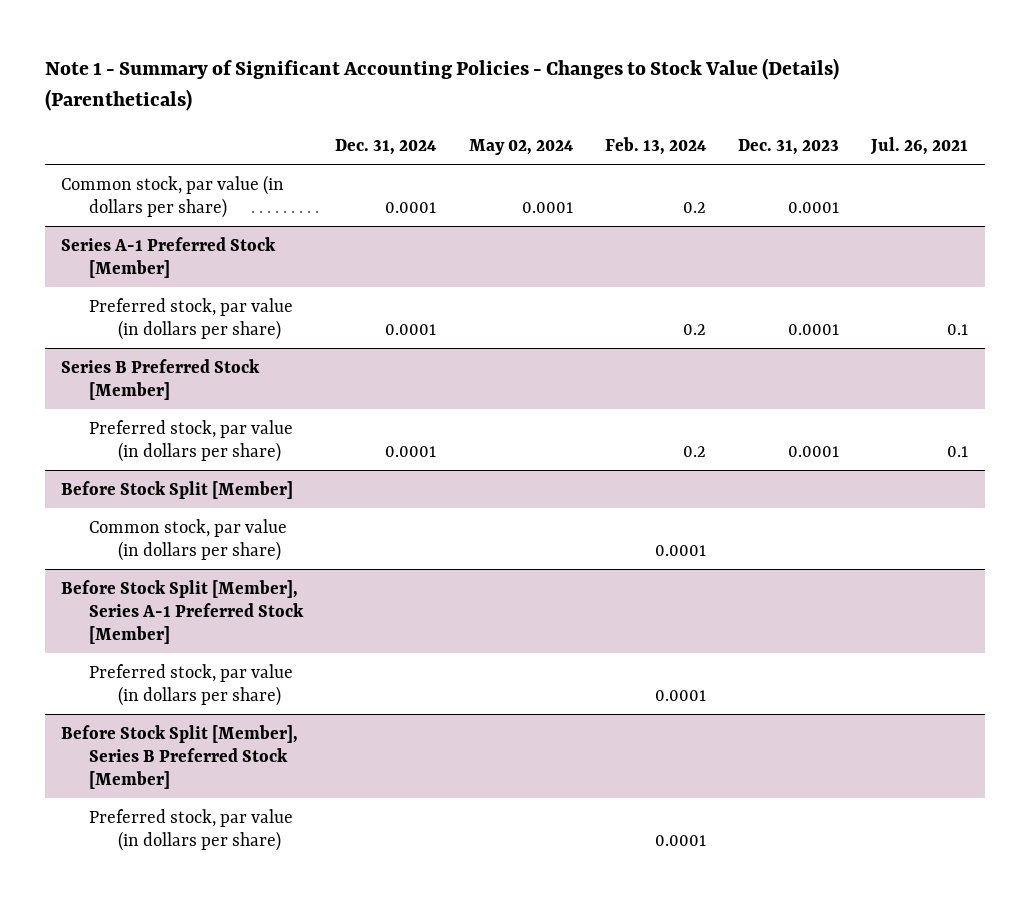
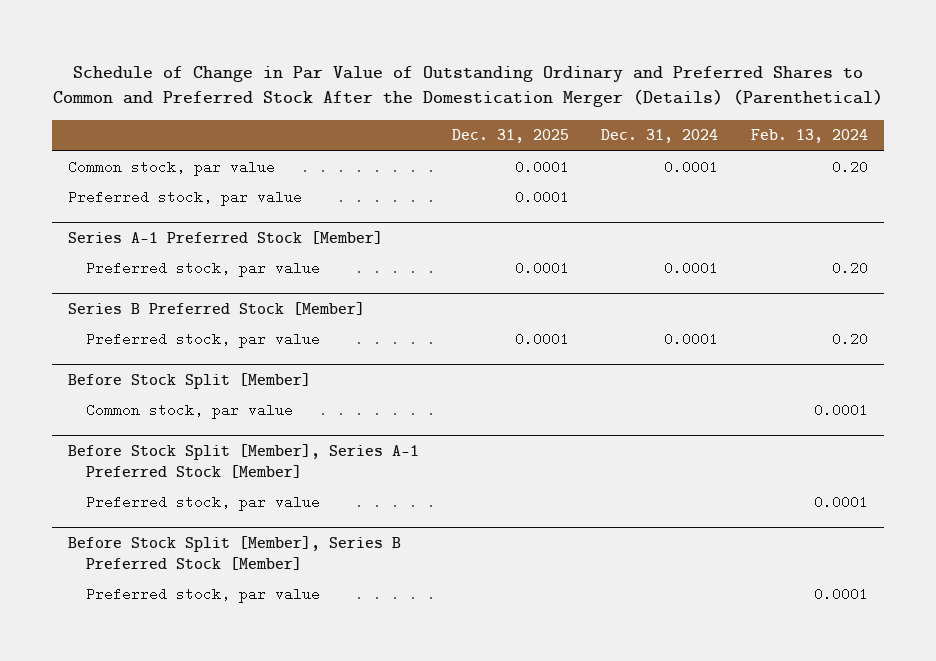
[44,58,839,112] Note 1 - Summary of Significant Accounting Policies - Changes to Stock Value (Details) (Parentheticals) -> [53,65,884,108] Schedule of Change in Par Value of Outstanding Ordinary and Preferred Shares to Common and Preferred Stock After the Domestication Merger (Details) (Parenthetical)
[468,139,573,156] May 02, 2024 -> none
[738,139,840,156] Dec. 31, 2023 -> none
[870,137,969,156] Jul. 26, 2021 -> none
none -> [451,129,569,144] Dec. 31, 2025
[60,174,284,218] Common stock, par value (in dollars per share) -> [68,160,276,177] Common stock, par value
[682,201,706,213] 0.2 -> [831,160,868,175] 0.20
none -> [68,190,303,207] Preferred stock, par value
[89,297,294,340] Preferred stock, par value (in dollars per share) -> [86,261,321,278] Preferred stock, par value
[682,323,706,335] 0.2 -> [831,261,868,276] 0.20
[89,419,294,462] Preferred stock, par value (in dollars per share) -> [86,332,321,349] Preferred stock, par value
[682,445,706,457] 0.2 -> [831,332,868,347] 0.20
[89,518,288,561] Common stock, par value (in dollars per share) -> [86,403,294,420] Common stock, par value
[89,663,294,706] Preferred stock, par value (in dollars per share) -> [86,495,321,512] Preferred stock, par value
[89,808,294,851] Preferred stock, par value (in dollars per share) -> [86,587,321,604] Preferred stock, par value

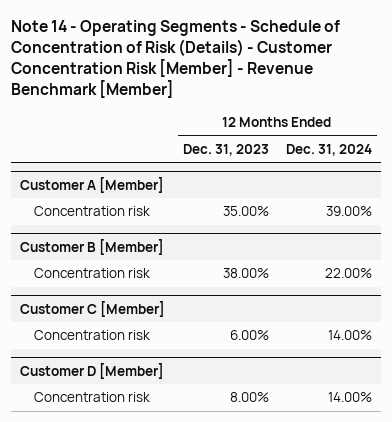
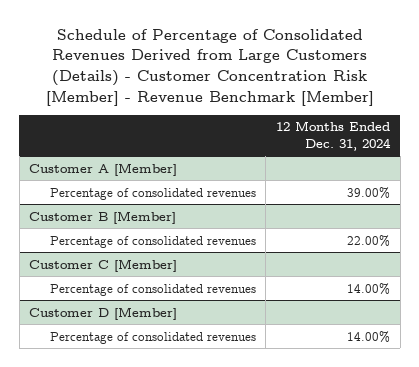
[11,20,341,98] Note 14 - Operating Segments - Schedule of Concentration of Risk (Details) - Customer Concentration Risk [Member] - Revenue Benchmark [Member] -> [45,28,374,106] Schedule of Percentage of Consolidated Revenues Derived from Large Customers (Details) - Customer Concentration Risk [Member] - Revenue Benchmark [Member]
[182,143,269,156] Dec. 31, 2023 -> none
[33,206,150,217] Concentration risk -> [49,187,256,200] Percentage of consolidated revenues
[33,268,150,279] Concentration risk -> [49,235,256,248] Percentage of consolidated revenues
[33,330,150,341] Concentration risk -> [49,283,256,296] Percentage of consolidated revenues
[33,392,150,403] Concentration risk -> [49,331,256,344] Percentage of consolidated revenues

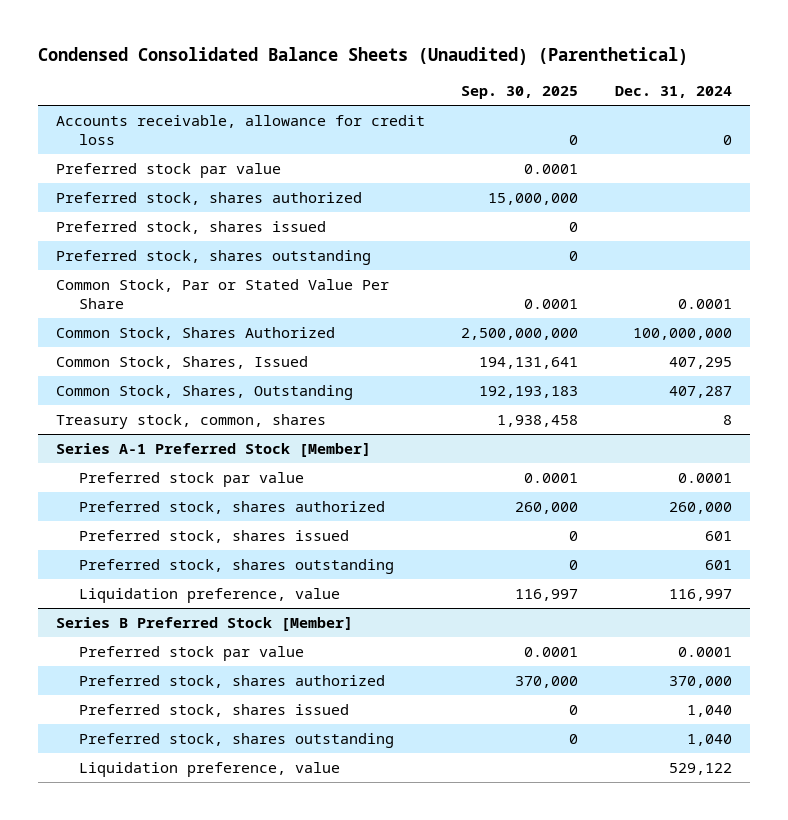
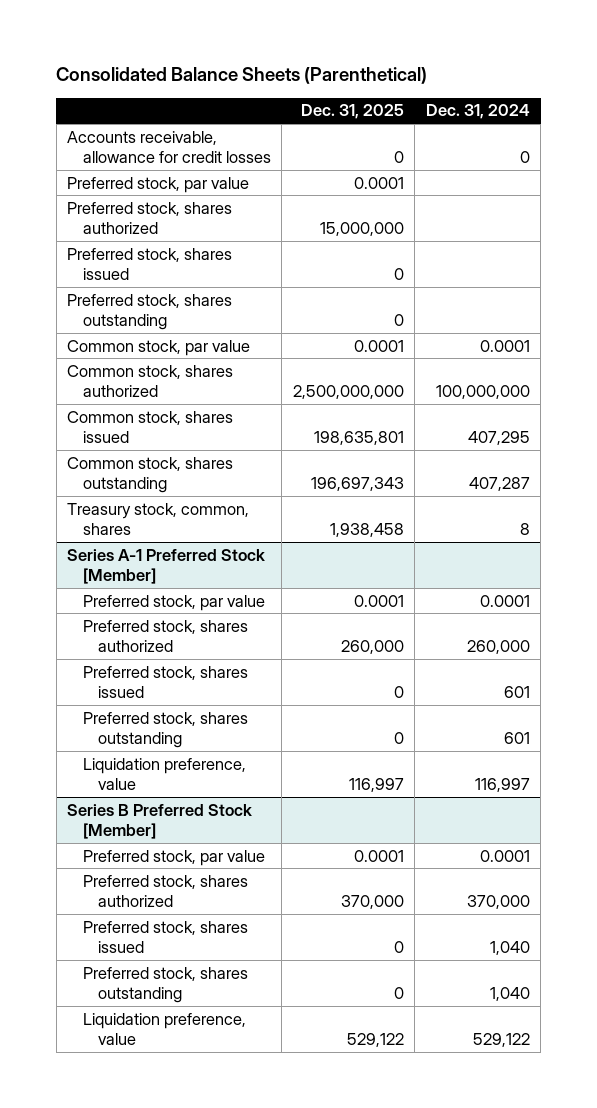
[38,47,689,66] Condensed Consolidated Balance Sheets (Unaudited) (Parenthetical) -> [56,67,428,85] Consolidated Balance Sheets (Parenthetical)
[461,86,579,100] Sep. 30, 2025 -> none
none -> [300,104,404,120] Dec. 31, 2025
[56,114,426,145] Accounts receivable, allowance for credit loss -> [67,130,271,164] Accounts receivable, allowance for credit losses
[56,162,282,178] Preferred stock par value -> [67,176,250,193] Preferred stock, par value
[56,278,390,309] Common Stock, Par or Stated Value Per Share -> [67,339,251,356] Common stock, par value
[56,326,336,340] Common Stock, Shares Authorized -> [67,364,234,398] Common stock, shares authorized
[56,355,309,369] Common Stock, Shares, Issued -> [67,410,234,444] Common stock, shares issued
[56,384,354,400] Common Stock, Shares, Outstanding -> [67,456,234,494] Common stock, shares outstanding
[78,471,304,487] Preferred stock par value -> [82,594,265,611] Preferred stock, par value
[78,645,304,661] Preferred stock par value -> [82,849,265,866] Preferred stock, par value

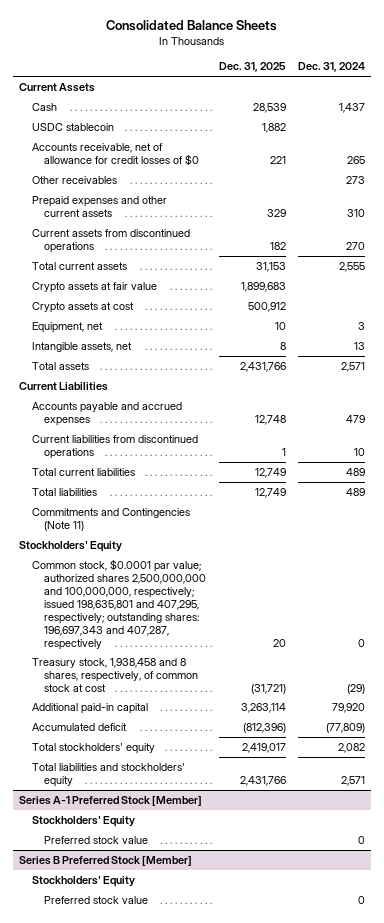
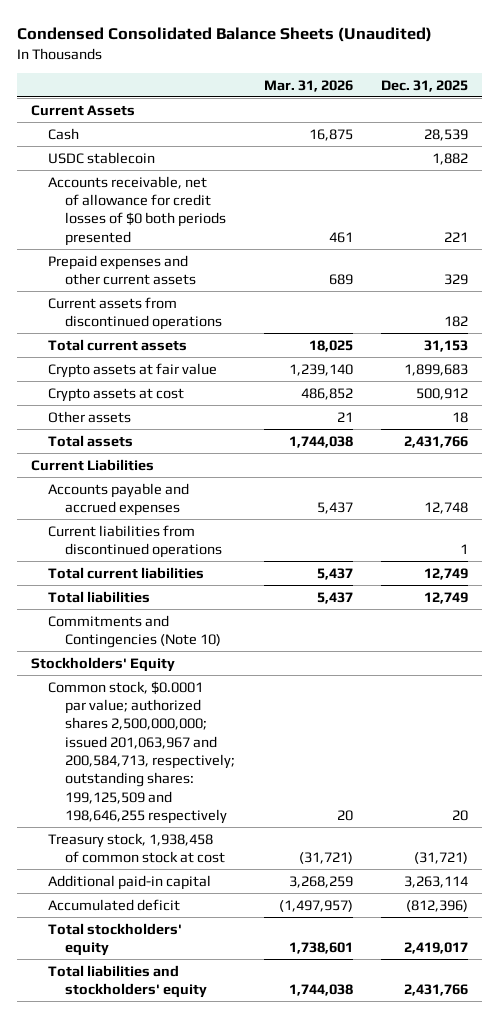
[105,20,277,32] Consolidated Balance Sheets -> [17,27,433,43] Condensed Consolidated Balance Sheets (Unaudited)
[297,62,365,73] Dec. 31, 2024 -> none
none -> [263,79,353,92] Mar. 31, 2026
[31,175,117,184] Other receivables -> none
[31,142,200,166] Accounts receivable, net of allowance for credit losses of $0 -> [48,175,227,246] Accounts receivable, net of allowance for credit losses of $0 both periods presented
[31,321,103,333] Equipment, net -> none
[31,341,132,352] Intangible assets, net -> none
none -> [48,410,132,423] Other assets
[31,507,190,531] Commitments and Contingencies (Note 11) -> [48,614,222,648] Commitments and Contingencies (Note 10)
[31,558,207,650] Common stock, $0.0001 par value; authorized shares 2,500,000,000 and 100,000,000, respectively; issued 198,635,801 and 407,295, respectively; outstanding shares: 196,697,343 and 407,287, respectively -> [48,680,236,825] Common stock, $0.0001 par value; authorized shares 2,500,000,000; issued 201,063,967 and 200,584,713, respectively; outstanding shares: 199,125,509 and 198,646,255 respectively
[31,657,199,692] Treasury stock, 1,938,458 and 8 shares, respectively, of common stock at cost -> [48,832,226,863] Treasury stock, 1,938,458 of common stock at cost
[18,794,202,806] Series A-1 Preferred Stock [Member] -> none
[31,815,135,827] Stockholders' Equity -> none
[44,835,149,844] Preferred stock value -> none
[18,854,192,866] Series B Preferred Stock [Member] -> none
[31,875,135,887] Stockholders' Equity -> none
[44,895,149,904] Preferred stock value -> none

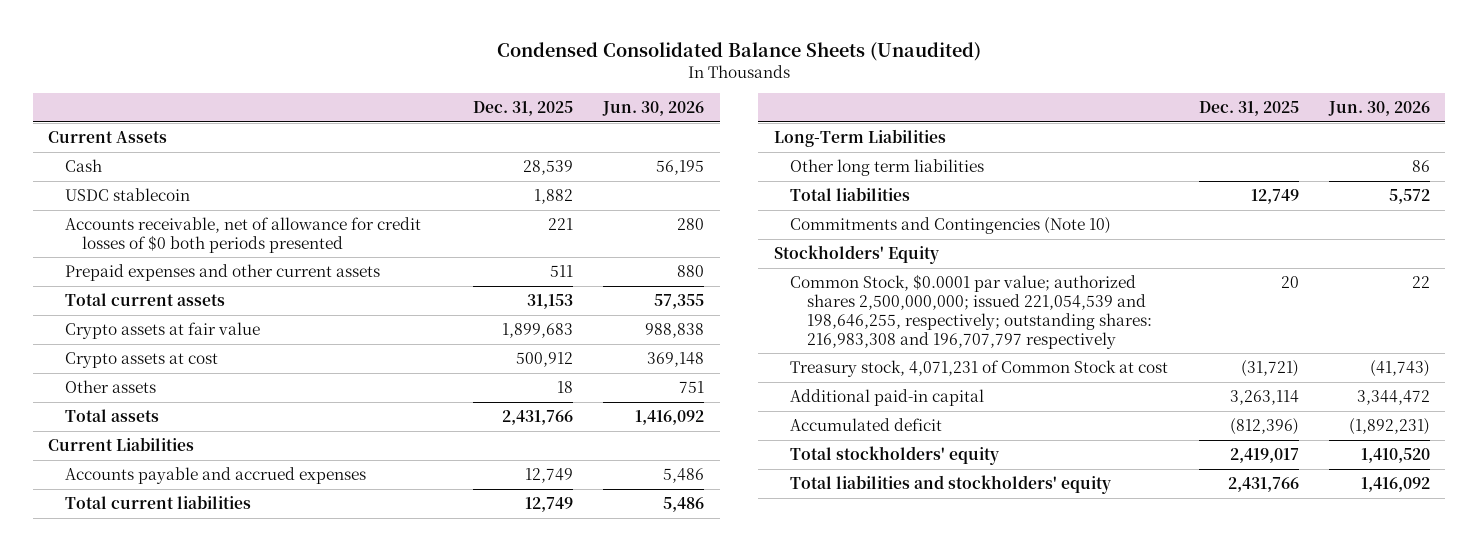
[263,79,353,92] Mar. 31, 2026 -> none
none -> [602,101,705,117] Jun. 30, 2026
[48,296,223,330] Current assets from discontinued operations -> none
[444,273,469,285] 329 -> [550,264,574,277] 511
[48,524,223,558] Current liabilities from discontinued operations -> none
[424,501,469,514] 12,748 -> [525,467,574,483] 12,749
none -> [773,128,946,147] Long-Term Liabilities
none -> [790,158,985,176] Other long term liabilities
[48,680,236,825] Common stock, $0.0001 par value; authorized shares 2,500,000,000; issued 201,063,967 and 200,584,713, respectively; outstanding shares: 199,125,509 and 198,646,255 respectively -> [790,273,1153,349] Common Stock, $0.0001 par value; authorized shares 2,500,000,000; issued 221,054,539 and 198,646,255, respectively; outstanding shares: 216,983,308 and 196,707,797 respectively
[48,832,226,863] Treasury stock, 1,938,458 of common stock at cost -> [790,359,1169,377] Treasury stock, 4,071,231 of Common Stock at cost

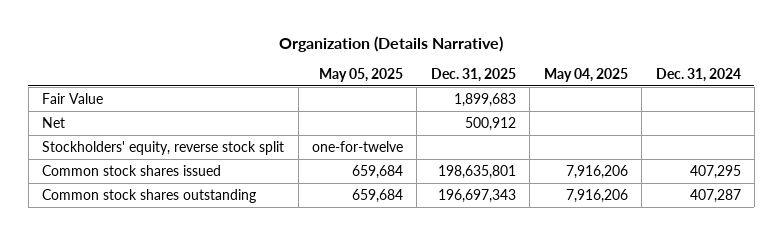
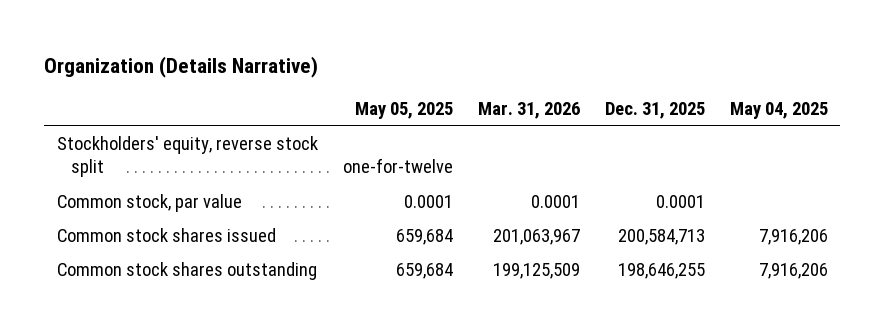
[655,67,741,82] Dec. 31, 2024 -> none
none -> [477,101,580,119] Mar. 31, 2026
[42,92,104,104] Fair Value -> none
[42,116,66,128] Net -> none
none -> [56,193,242,212] Common stock, par value
[437,164,516,179] 198,635,801 -> [617,228,705,245] 200,584,713
[437,188,516,203] 196,697,343 -> [617,262,705,279] 198,646,255

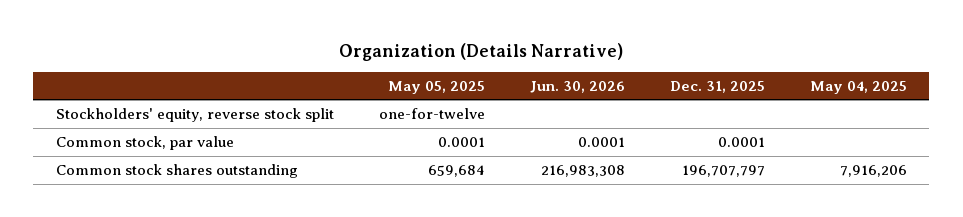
[477,101,580,119] Mar. 31, 2026 -> none
none -> [529,80,625,93] Jun. 30, 2026
[56,227,276,242] Common stock shares issued -> none
[617,262,705,279] 198,646,255 -> [681,165,765,178] 196,707,797

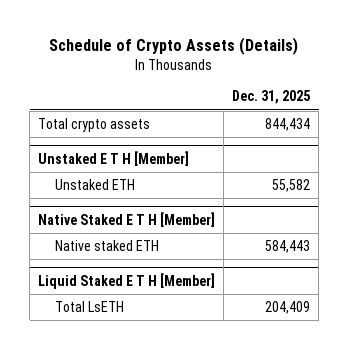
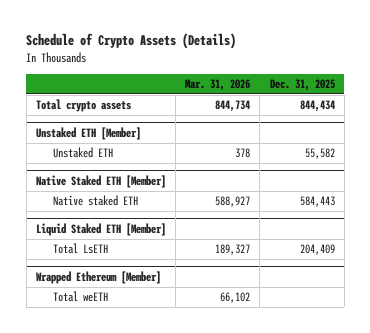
none -> [185,78,251,91] Mar. 31, 2026
[38,150,190,166] Unstaked E T H [Member] -> [35,127,141,141] Unstaked ETH [Member]
[38,211,216,227] Native Staked E T H [Member] -> [35,175,166,189] Native Staked ETH [Member]
[38,272,216,289] Liquid Staked E T H [Member] -> [35,223,166,237] Liquid Staked ETH [Member]
none -> [35,271,161,285] Wrapped Ethereum [Member]
none -> [52,291,108,303] Total weETH

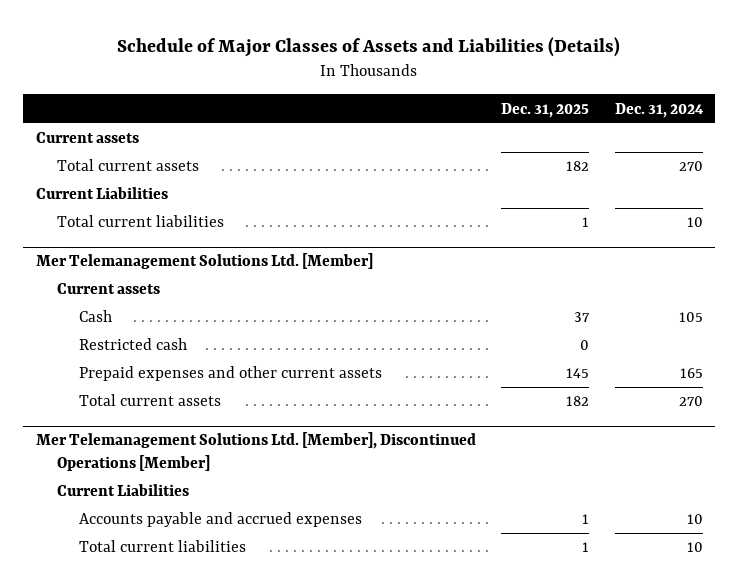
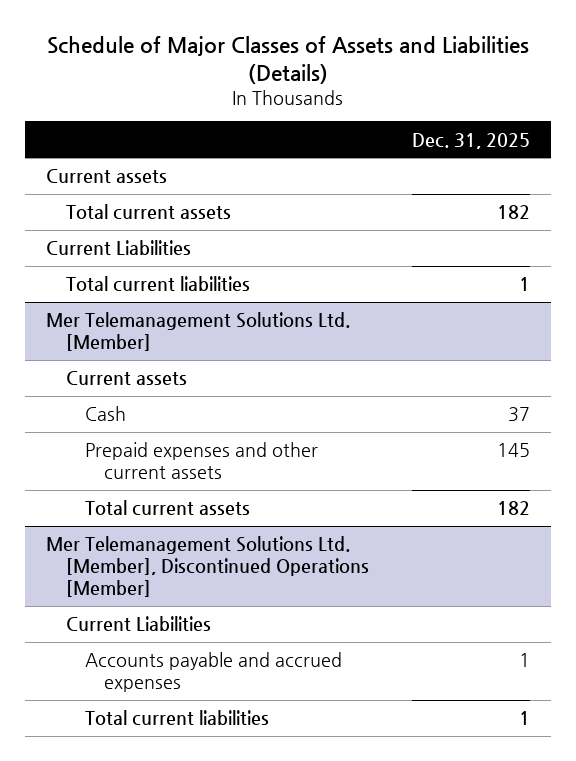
[614,102,704,118] Dec. 31, 2024 -> none
[78,338,187,351] Restricted cash -> none

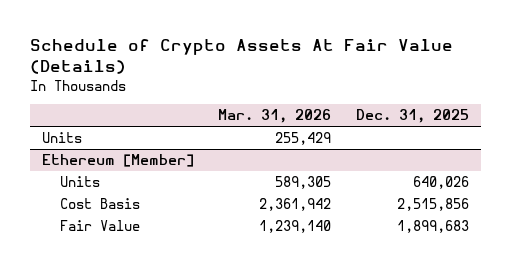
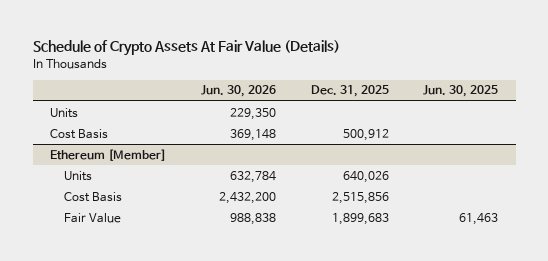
[218,109,332,124] Mar. 31, 2026 -> none
none -> [200,85,276,98] Jun. 30, 2026
none -> [423,85,499,98] Jun. 30, 2025
none -> [50,128,109,139] Cost Basis

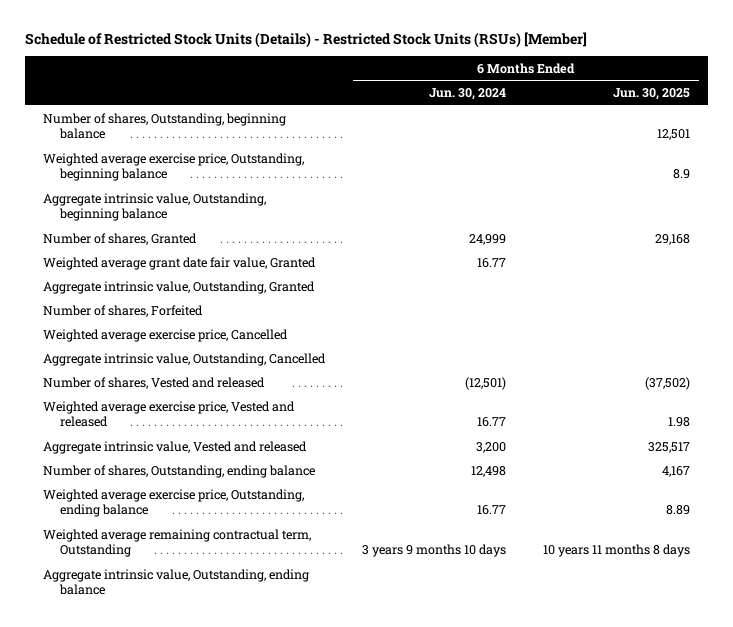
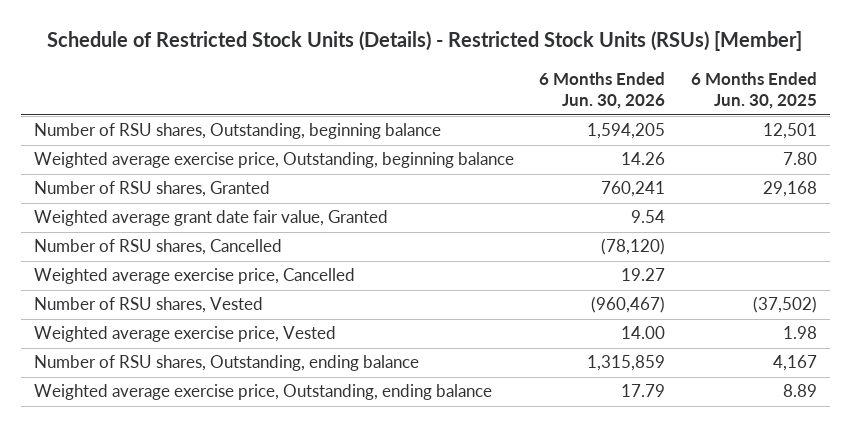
[428,87,506,100] Jun. 30, 2024 -> none
none -> [539,71,666,110] 6 Months Ended Jun. 30, 2026
[42,192,266,222] Aggregate intrinsic value, Outstanding, beginning balance -> none
[42,112,286,140] Number of shares, Outstanding, beginning balance -> [33,123,441,140] Number of RSU shares, Outstanding, beginning balance
[672,169,690,180] 8.9 -> [783,152,818,166] 7.80
[42,232,197,245] Number of shares, Granted -> [33,181,270,198] Number of RSU shares, Granted
[42,280,315,294] Aggregate intrinsic value, Outstanding, Granted -> none
[42,304,203,317] Number of shares, Forfeited -> [33,239,282,256] Number of RSU shares, Cancelled
[42,352,326,366] Aggregate intrinsic value, Outstanding, Cancelled -> none
[42,440,307,454] Aggregate intrinsic value, Vested and released -> none
[42,376,265,389] Number of shares, Vested and released -> [33,297,263,314] Number of RSU shares, Vested
[42,400,295,428] Weighted average exercise price, Vested and released -> [33,326,336,343] Weighted average exercise price, Vested
[42,464,315,478] Number of shares, Outstanding, ending balance -> [33,355,419,372] Number of RSU shares, Outstanding, ending balance
[42,528,311,558] Weighted average remaining contractual term, Outstanding -> none
[42,568,309,596] Aggregate intrinsic value, Outstanding, ending balance -> none

